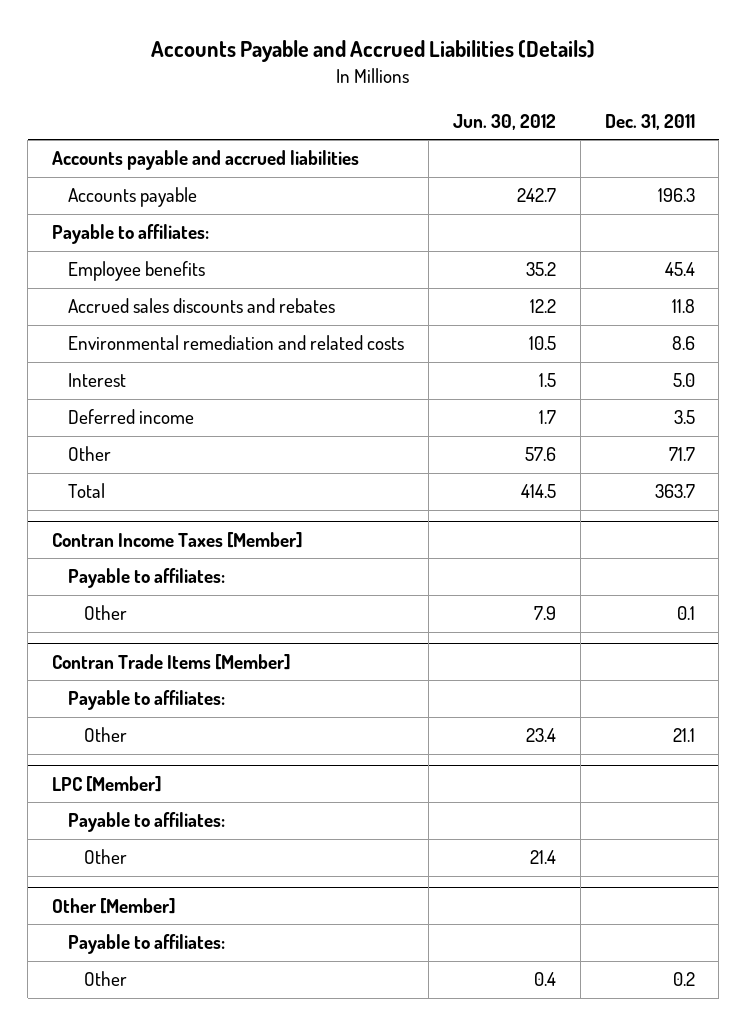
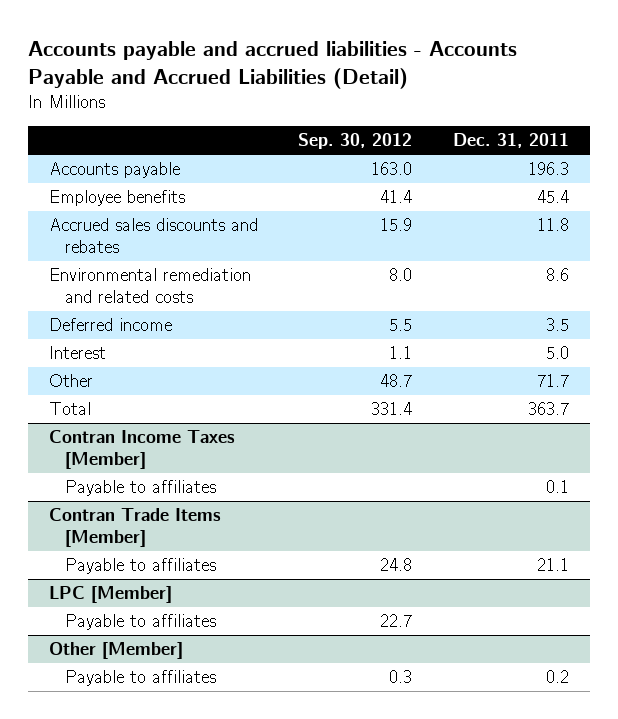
[151,40,596,63] Accounts Payable and Accrued Liabilities (Details) -> [28,40,518,89] Accounts payable and accrued liabilities - Accounts Payable and Accrued Liabilities (Detail)
[452,113,556,130] Jun. 30, 2012 -> none
none -> [298,133,413,150] Sep. 30, 2012
[52,150,360,171] Accounts payable and accrued liabilities -> none
[52,224,210,245] Payable to affiliates: -> none
[68,373,127,388] Interest -> [48,346,106,360] Interest
[68,568,226,589] Payable to affiliates: -> none
[84,605,128,621] Other -> [64,480,216,497] Payable to affiliates
[68,690,226,711] Payable to affiliates: -> none
[84,727,128,743] Other -> [64,558,216,575] Payable to affiliates
[68,812,226,833] Payable to affiliates: -> none
[84,849,128,865] Other -> [64,614,216,631] Payable to affiliates
[68,934,226,955] Payable to affiliates: -> none
[84,971,128,987] Other -> [64,670,216,687] Payable to affiliates

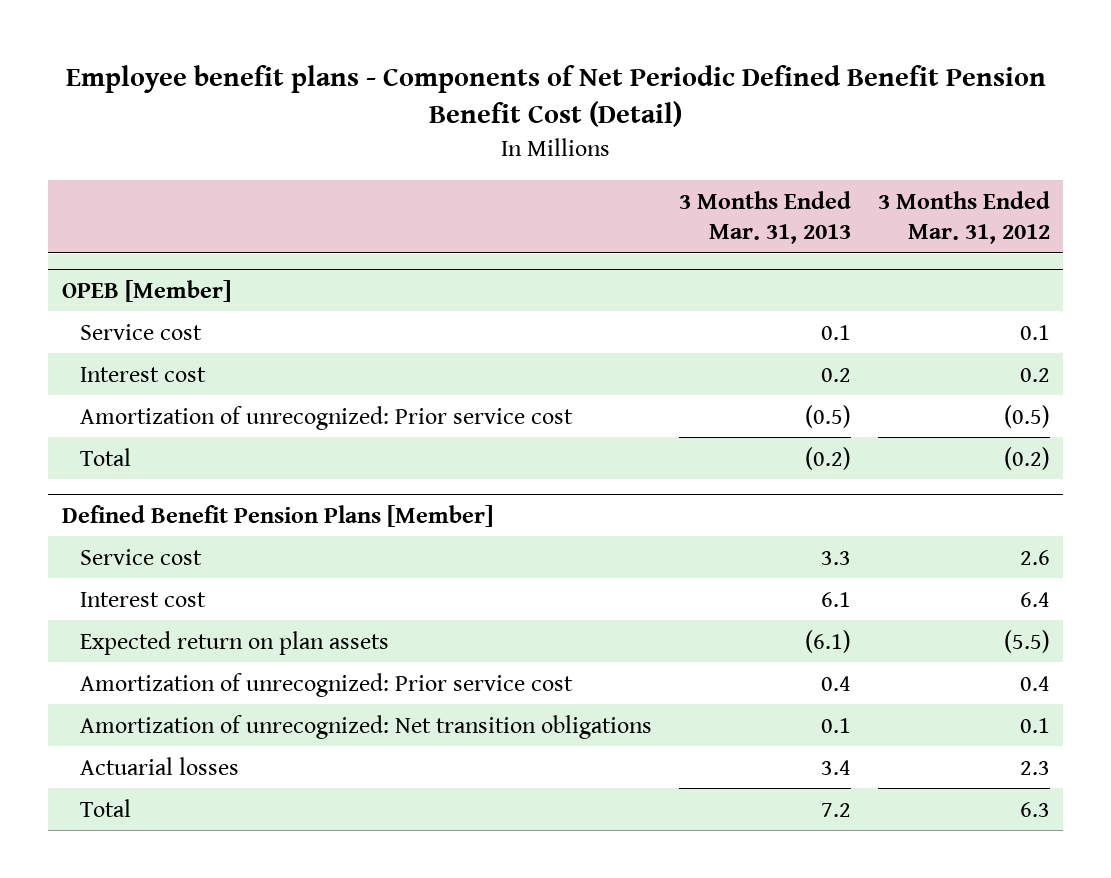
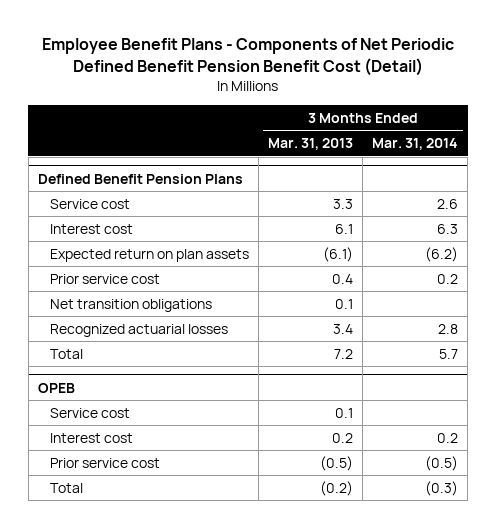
[65,64,1046,128] Employee benefit plans - Components of Net Periodic Defined Benefit Pension Benefit Cost (Detail) -> [41,38,454,77] Employee Benefit Plans - Components of Net Periodic Defined Benefit Pension Benefit Cost (Detail)
[877,190,1050,245] 3 Months Ended Mar. 31, 2012 -> none
none -> [372,138,459,151] Mar. 31, 2014
[61,279,231,302] OPEB [Member] -> none
[80,323,203,340] Service cost -> none
[80,366,207,382] Interest cost -> none
[80,405,574,430] Amortization of unrecognized: Prior service cost -> none
[80,447,132,466] Total -> none
[61,504,493,527] Defined Benefit Pension Plans [Member] -> [37,173,243,184] Defined Benefit Pension Plans
[80,672,574,697] Amortization of unrecognized: Prior service cost -> [49,273,160,284] Prior service cost
[80,714,653,739] Amortization of unrecognized: Net transition obligations -> [49,298,212,312] Net transition obligations
[80,756,240,775] Actuarial losses -> [49,323,228,337] Recognized actuarial losses
none -> [37,382,75,393] OPEB
none -> [49,407,130,418] Service cost
none -> [49,432,133,443] Interest cost
none -> [49,457,160,468] Prior service cost
none -> [49,482,83,493] Total

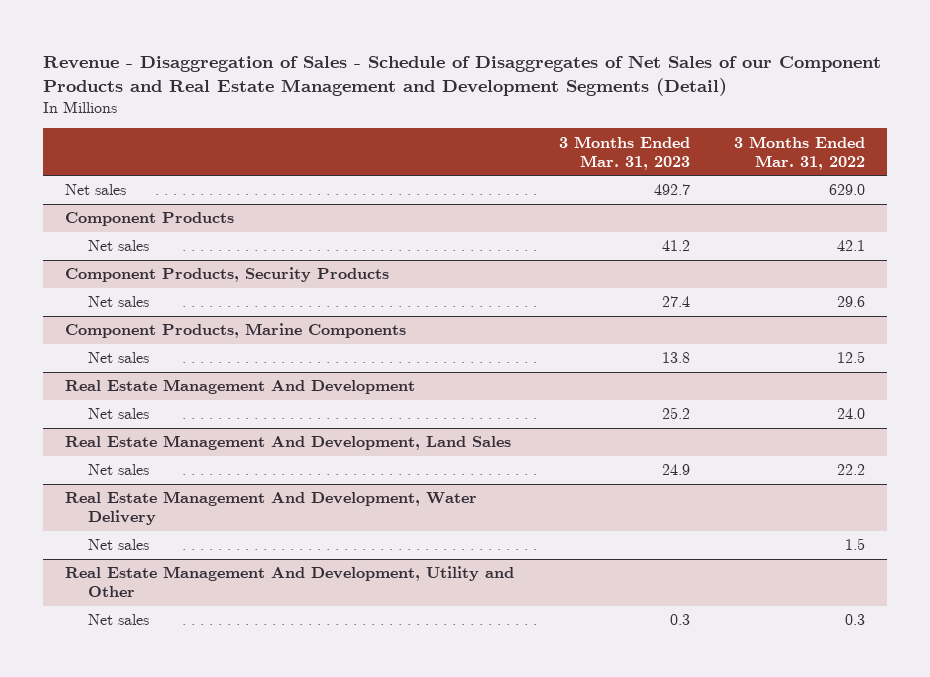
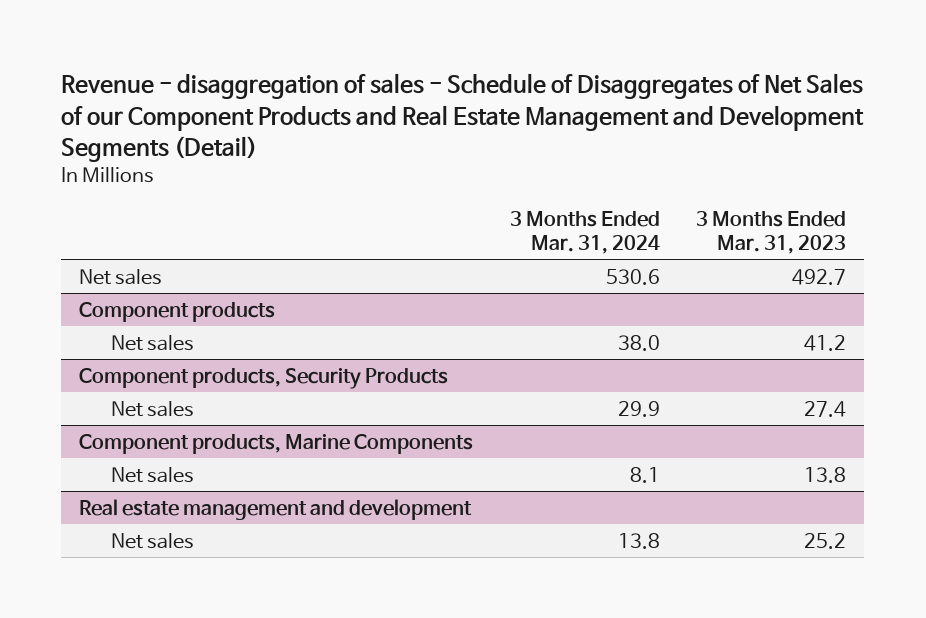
[43,54,882,96] Revenue - Disaggregation of Sales - Schedule of Disaggregates of Net Sales of our Component Products and Real Estate Management and Development Segments (Detail) -> [61,73,865,162] Revenue - disaggregation of sales - Schedule of Disaggregates of Net Sales of our Component Products and Real Estate Management and Development Segments (Detail)
[733,135,865,170] 3 Months Ended Mar. 31, 2022 -> none
none -> [509,210,660,254] 3 Months Ended Mar. 31, 2024
[65,212,235,227] Component Products -> [79,301,276,322] Component products
[65,267,390,283] Component Products, Security Products -> [79,367,449,389] Component products, Security Products
[65,323,407,339] Component Products, Marine Components -> [79,433,474,454] Component products, Marine Components
[65,379,416,395] Real Estate Management And Development -> [79,498,473,520] Real estate management and development
[65,435,512,451] Real Estate Management And Development, Land Sales -> none
[88,464,150,476] Net sales -> none
[65,491,478,526] Real Estate Management And Development, Water Delivery -> none
[88,539,150,551] Net sales -> none
[65,566,515,598] Real Estate Management And Development, Utility and Other -> none
[88,614,150,626] Net sales -> none

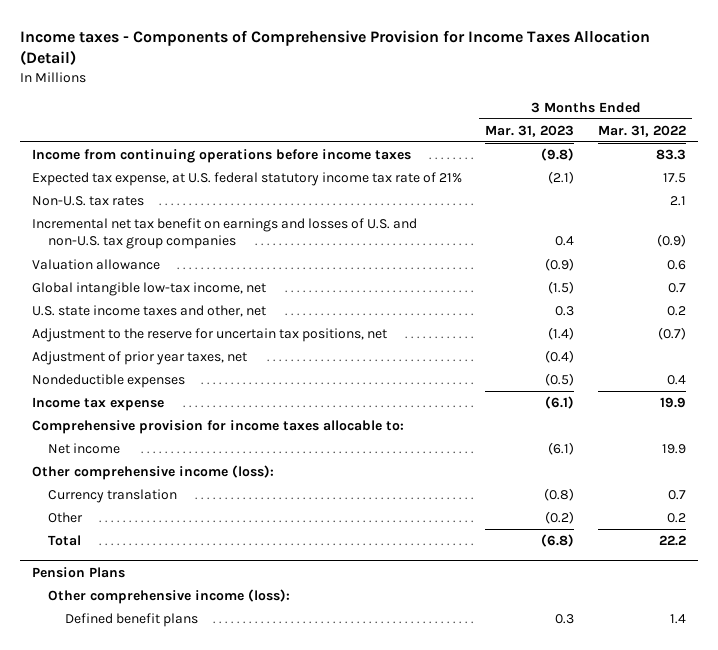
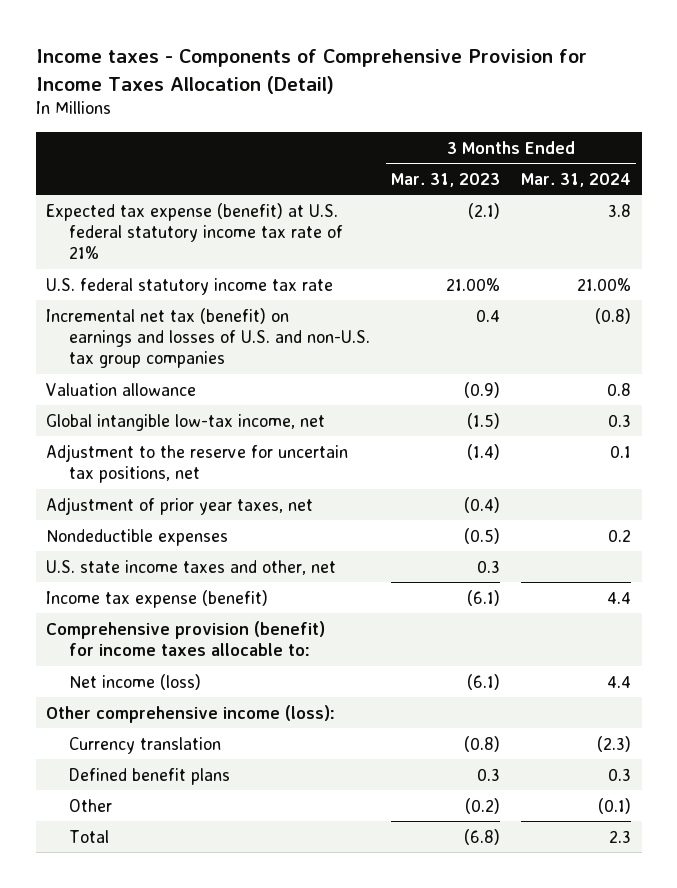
[597,124,686,137] Mar. 31, 2022 -> none
none -> [521,172,632,187] Mar. 31, 2024
[31,148,411,163] Income from continuing operations before income taxes -> none
[31,195,144,206] Non-U.S. tax rates -> none
[31,171,462,186] Expected tax expense, at U.S. federal statutory income tax rate of 21% -> [46,202,343,260] Expected tax expense (benefit) at U.S. federal statutory income tax rate of 21%
none -> [46,277,334,295] U.S. federal statutory income tax rate
[31,217,417,250] Incremental net tax benefit on earnings and losses of U.S. and non-U.S. tax group companies -> [46,307,370,369] Incremental net tax (benefit) on earnings and losses of U.S. and non-U.S. tax group companies
[31,304,266,317] U.S. state income taxes and other, net -> [46,559,337,575] U.S. state income taxes and other, net
[31,396,164,411] Income tax expense -> [46,589,269,608] Income tax expense (benefit)
[31,419,404,434] Comprehensive provision for income taxes allocable to: -> [46,620,326,656] Comprehensive provision (benefit) for income taxes allocable to:
[48,442,121,454] Net income -> [68,673,201,690] Net income (loss)
none -> [68,767,230,785] Defined benefit plans
[31,566,125,578] Pension Plans -> none
[48,588,291,604] Other comprehensive income (loss): -> none
[64,612,198,627] Defined benefit plans -> none

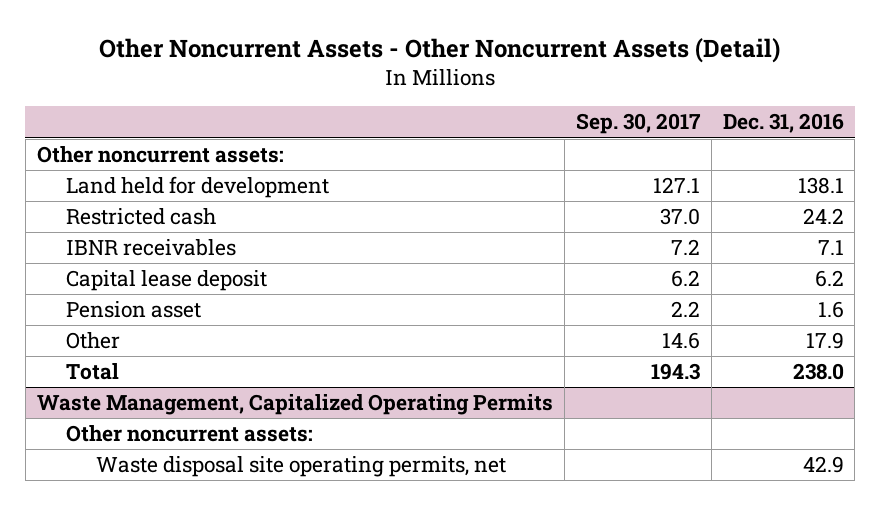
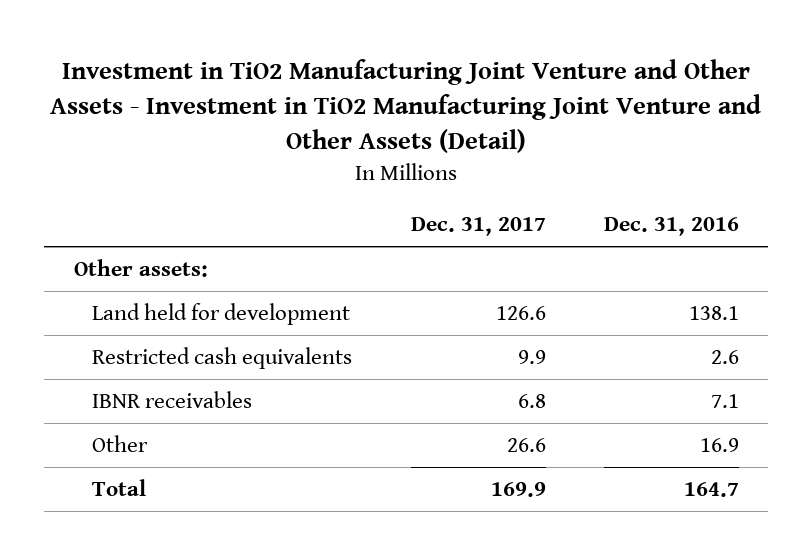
[99,38,781,64] Other Noncurrent Assets - Other Noncurrent Assets (Detail) -> [50,59,762,154] Investment in TiO2 Manufacturing Joint Venture and Other Assets - Investment in TiO2 Manufacturing Joint Venture and Other Assets (Detail)
[575,113,701,135] Sep. 30, 2017 -> none
none -> [410,216,546,236] Dec. 31, 2017
[36,146,284,164] Other noncurrent assets: -> [73,258,208,277] Other assets:
[66,208,217,226] Restricted cash -> [92,346,353,369] Restricted cash equivalents
[802,208,844,225] 24.2 -> [710,349,739,364] 2.6
[66,270,268,292] Capital lease deposit -> none
[66,301,202,319] Pension asset -> none
[36,394,553,416] Waste Management, Capitalized Operating Permits -> none
[66,425,314,443] Other noncurrent assets: -> none
[95,456,506,478] Waste disposal site operating permits, net -> none
[805,332,844,350] 17.9 -> [699,437,739,452] 16.9
[792,363,844,381] 238.0 -> [683,481,739,497] 164.7

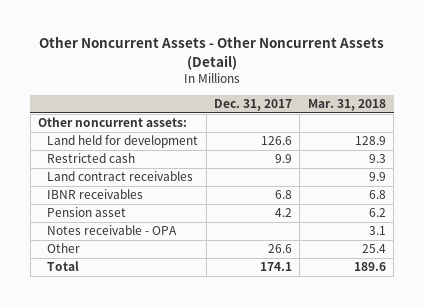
[50,59,762,154] Investment in TiO2 Manufacturing Joint Venture and Other Assets - Investment in TiO2 Manufacturing Joint Venture and Other Assets (Detail) -> [38,36,384,70] Other Noncurrent Assets - Other Noncurrent Assets (Detail)
[603,216,739,236] Dec. 31, 2016 -> none
none -> [307,99,386,112] Mar. 31, 2018
[73,258,208,277] Other assets: -> [37,117,187,128] Other noncurrent assets:
[92,346,353,369] Restricted cash equivalents -> [47,153,136,164] Restricted cash
none -> [47,171,194,182] Land contract receivables
none -> [47,207,127,218] Pension asset
none -> [47,225,178,236] Notes receivable - OPA
[490,481,546,497] 169.9 -> [259,262,292,272] 174.1

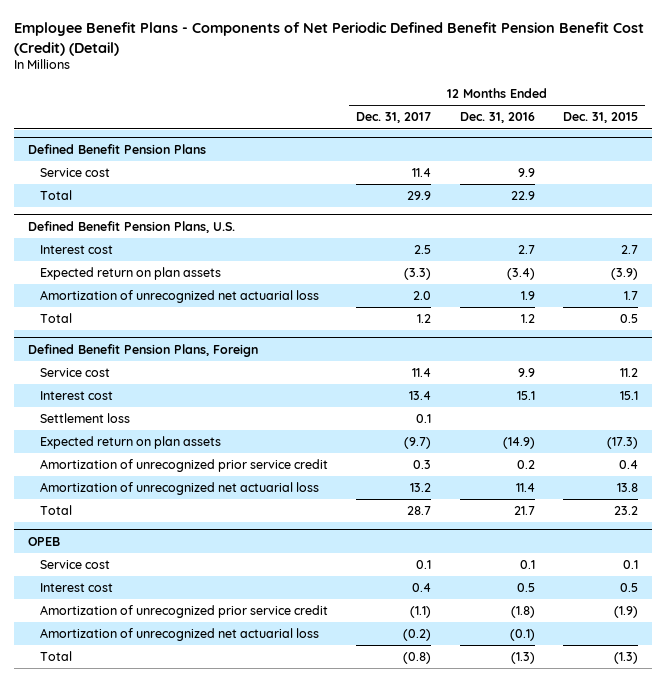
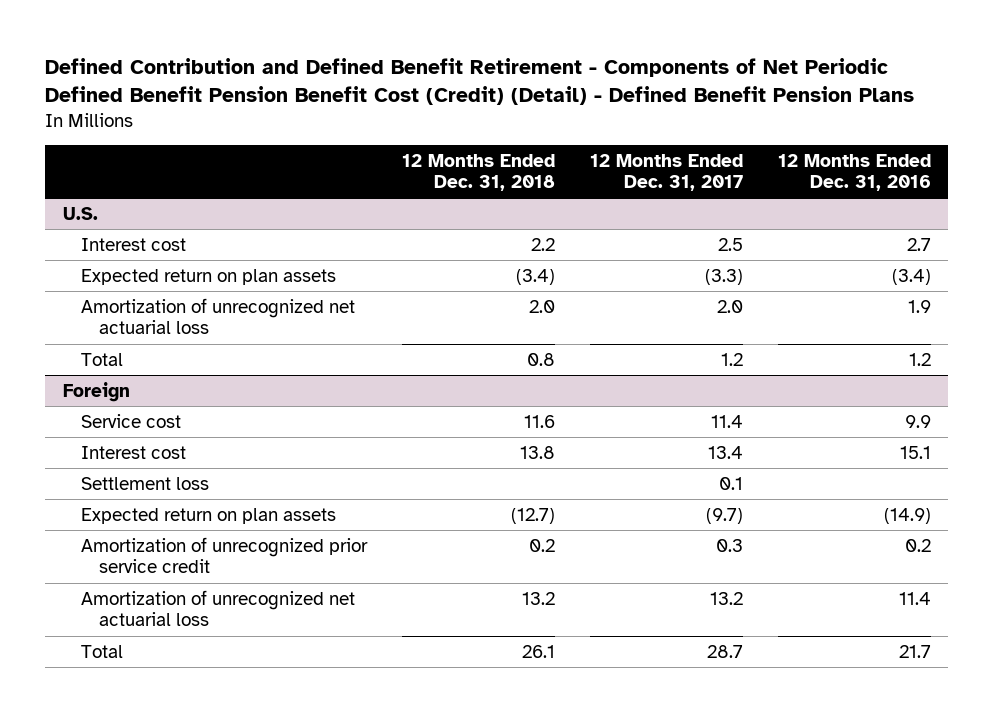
[13,22,644,56] Employee Benefit Plans - Components of Net Periodic Defined Benefit Pension Benefit Cost (Credit) (Detail) -> [45,57,915,105] Defined Contribution and Defined Benefit Retirement - Components of Net Periodic Defined Benefit Pension Benefit Cost (Credit) (Detail) - Defined Benefit Pension Plans
[562,112,638,124] Dec. 31, 2015 -> none
none -> [401,153,555,192] 12 Months Ended Dec. 31, 2018
[40,168,111,178] Service cost -> none
[40,190,73,201] Total -> none
[28,220,236,233] Defined Benefit Pension Plans, U.S. -> none
[28,143,207,154] Defined Benefit Pension Plans -> [62,206,98,220] U.S.
[28,343,259,357] Defined Benefit Pension Plans, Foreign -> none
none -> [62,381,130,402] Foreign
[28,536,61,546] OPEB -> none
[40,560,111,570] Service cost -> none
[40,583,114,593] Interest cost -> none
[40,605,329,619] Amortization of unrecognized prior service credit -> none
[40,628,320,642] Amortization of unrecognized net actuarial loss -> none
[40,651,73,662] Total -> none

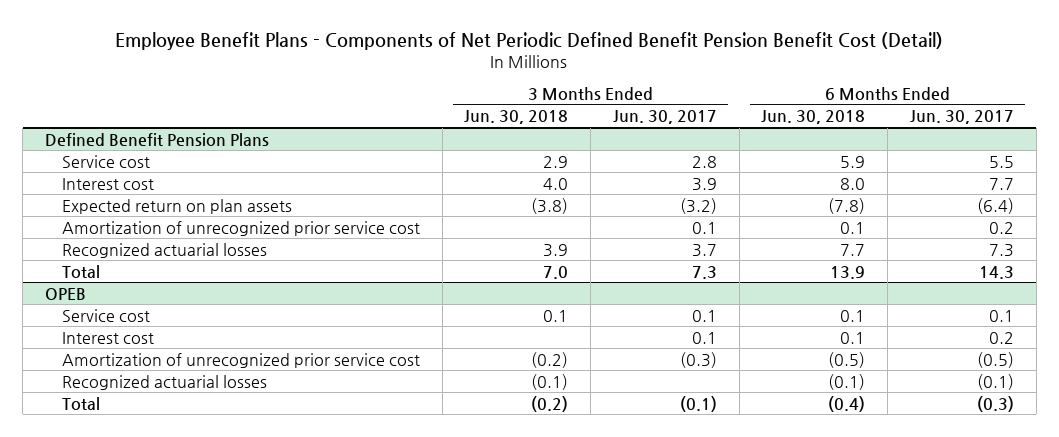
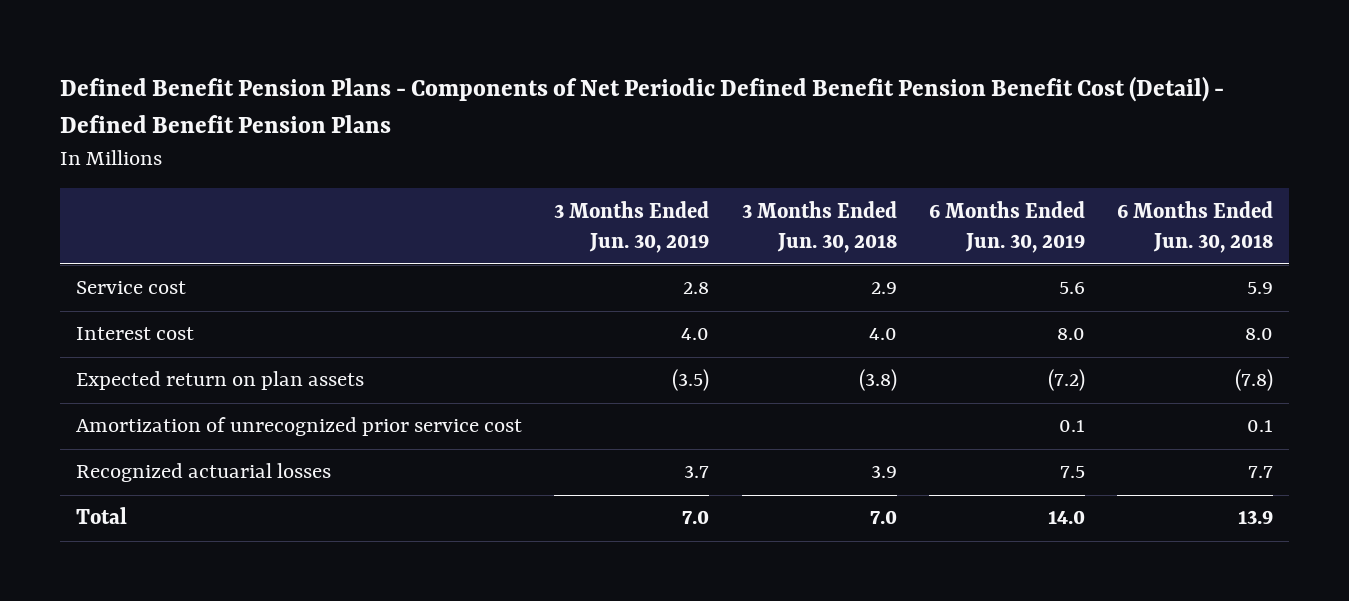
[115,32,944,51] Employee Benefit Plans - Components of Net Periodic Defined Benefit Pension Benefit Cost (Detail) -> [59,76,1224,133] Defined Benefit Pension Plans - Components of Net Periodic Defined Benefit Pension Benefit Cost (Detail) - Defined Benefit Pension Plans
[612,110,717,125] Jun. 30, 2017 -> none
[909,110,1014,125] Jun. 30, 2017 -> none
none -> [554,200,710,253] 3 Months Ended Jun. 30, 2019
none -> [928,200,1085,253] 6 Months Ended Jun. 30, 2019
[44,132,269,146] Defined Benefit Pension Plans -> none
[44,287,86,300] OPEB -> none
[61,308,150,322] Service cost -> none
[61,331,154,344] Interest cost -> none
[61,352,420,368] Amortization of unrecognized prior service cost -> none
[61,374,267,390] Recognized actuarial losses -> none
[61,396,100,410] Total -> none

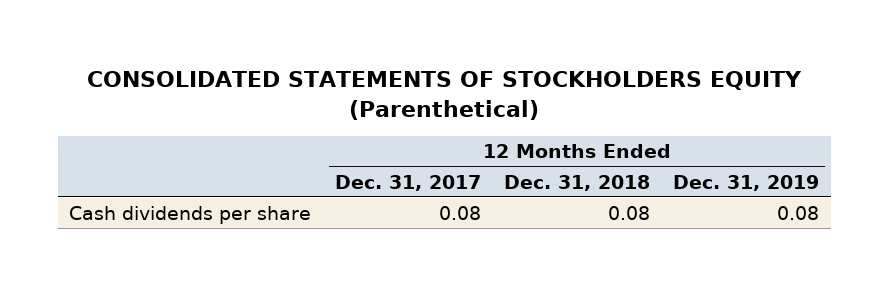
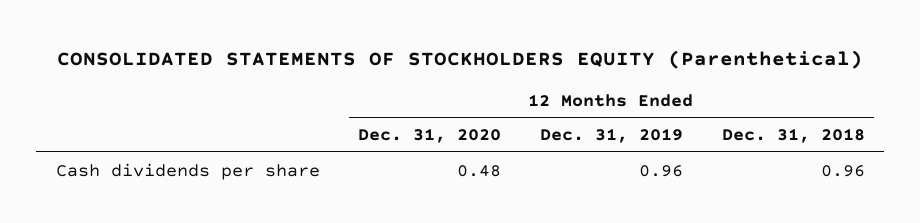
[334,174,481,191] Dec. 31, 2017 -> none
none -> [358,128,502,144] Dec. 31, 2020
[607,206,650,221] 0.08 -> [820,164,865,177] 0.96
[777,206,820,221] 0.08 -> [638,164,683,177] 0.96

